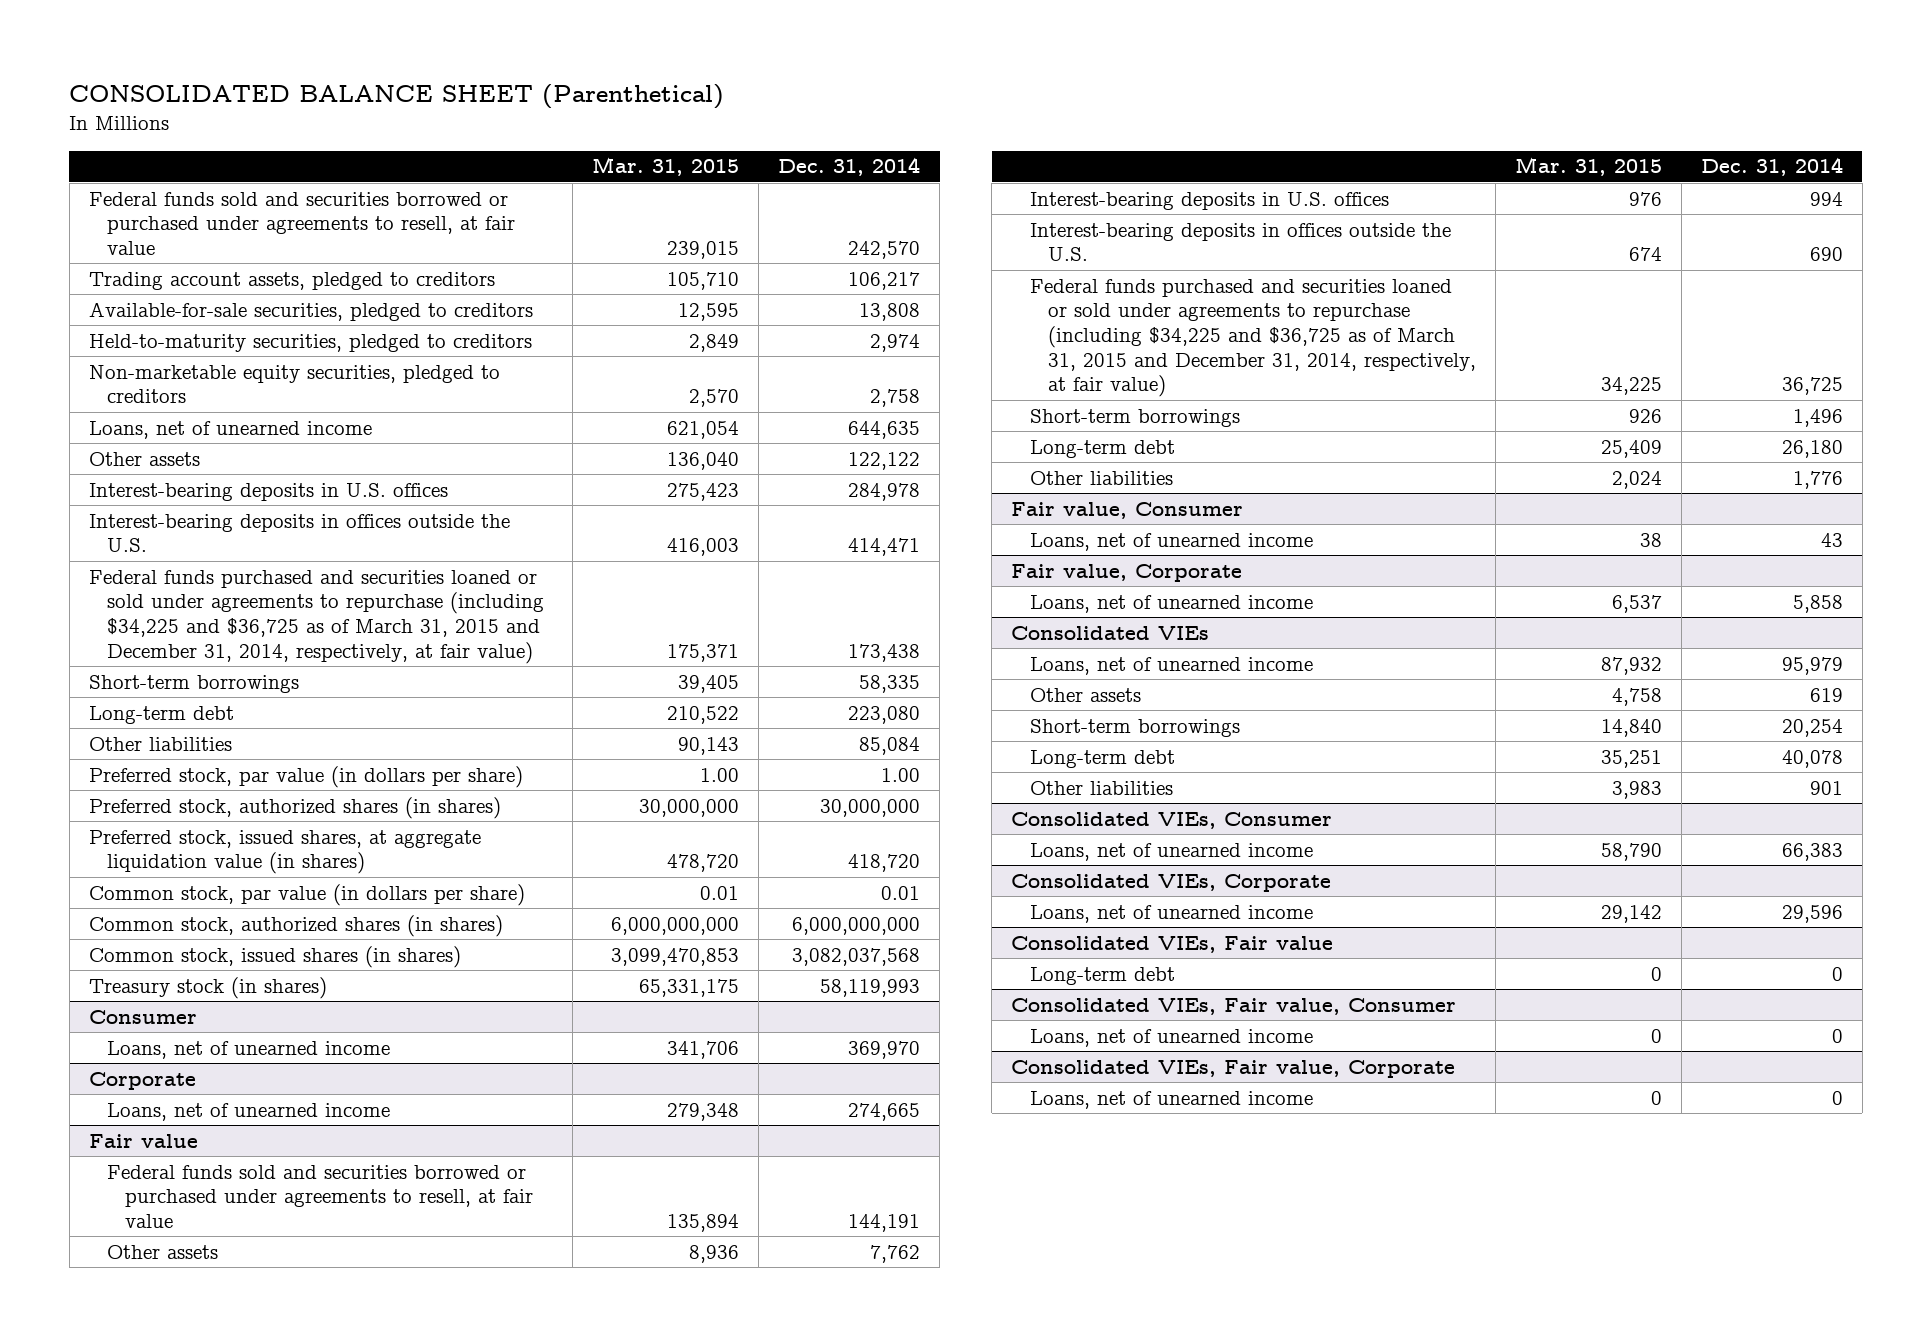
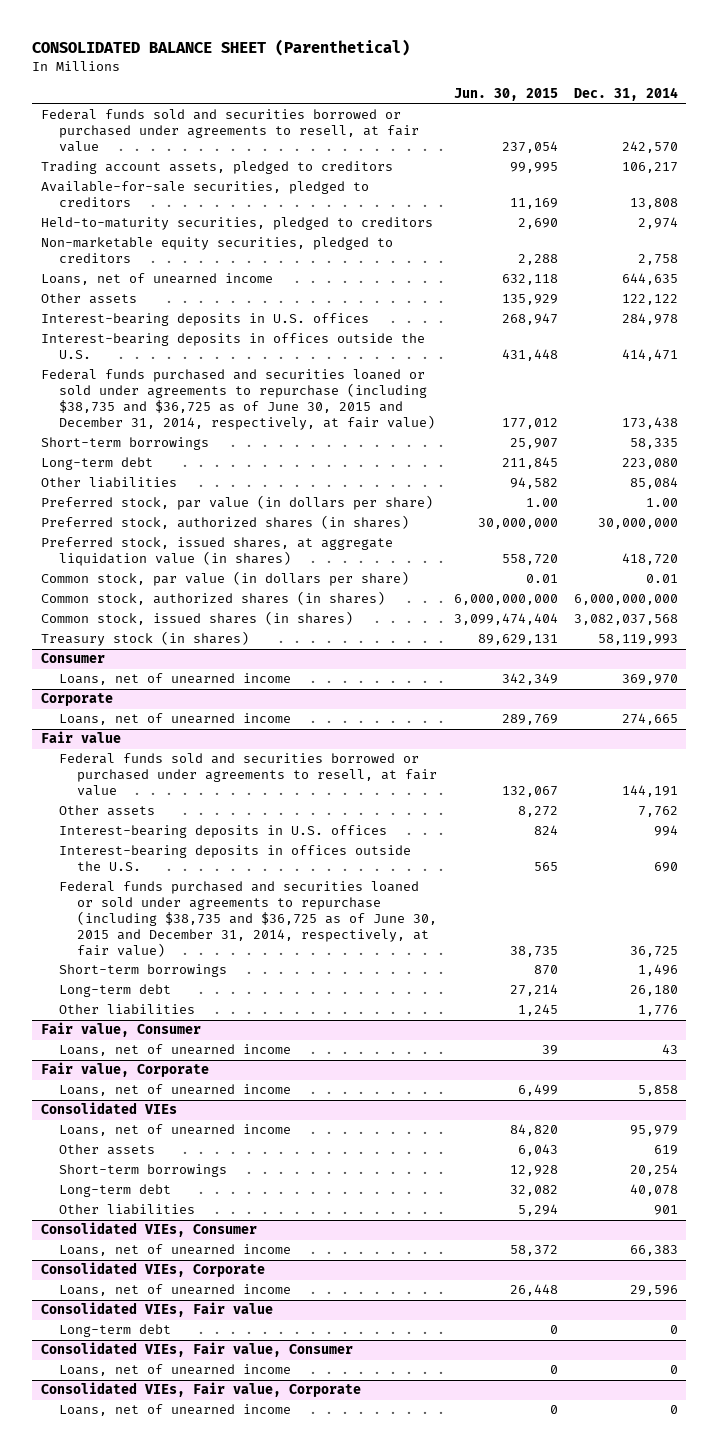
[592,157,740,177] Mar. 31, 2015 -> none
none -> [453,88,558,102] Jun. 30, 2015
[88,569,544,664] Federal funds purchased and securities loaned or sold under agreements to repurchase (including $34,225 and $36,725 as of March 31, 2015 and December 31, 2014, respectively, at fair value) -> [40,369,435,431] Federal funds purchased and securities loaned or sold under agreements to repurchase (including $38,735 and $36,725 as of June 30, 2015 and December 31, 2014, respectively, at fair value)
[1029,278,1477,398] Federal funds purchased and securities loaned or sold under agreements to repurchase (including $34,225 and $36,725 as of March 31, 2015 and December 31, 2014, respectively, at fair value) -> [58,881,438,958] Federal funds purchased and securities loaned or sold under agreements to repurchase (including $38,735 and $36,725 as of June 30, 2015 and December 31, 2014, respectively, at fair value)

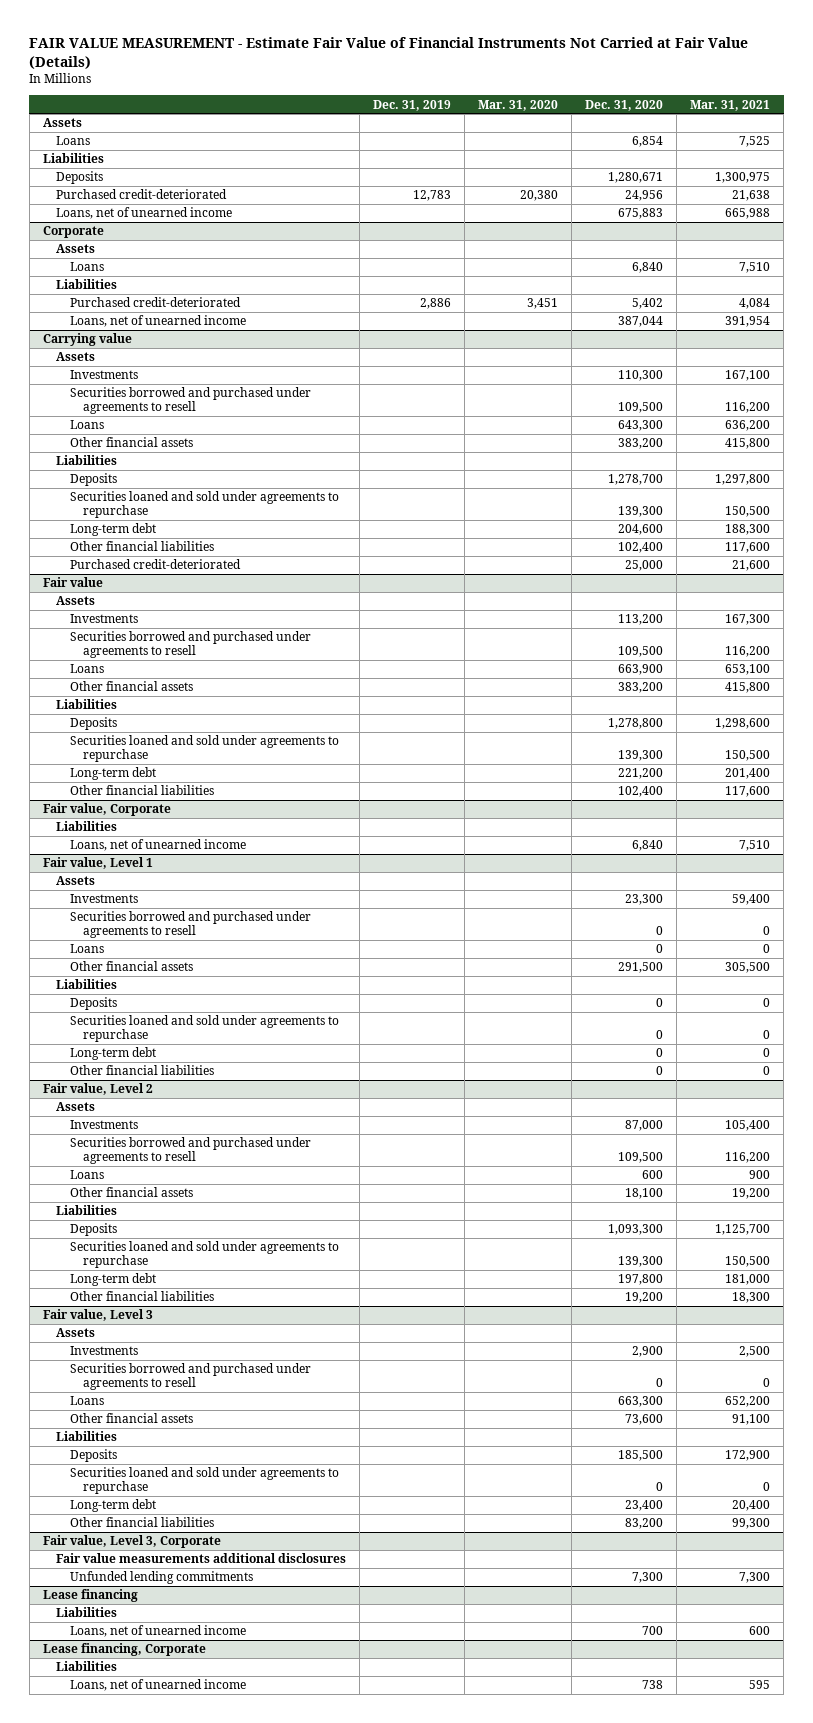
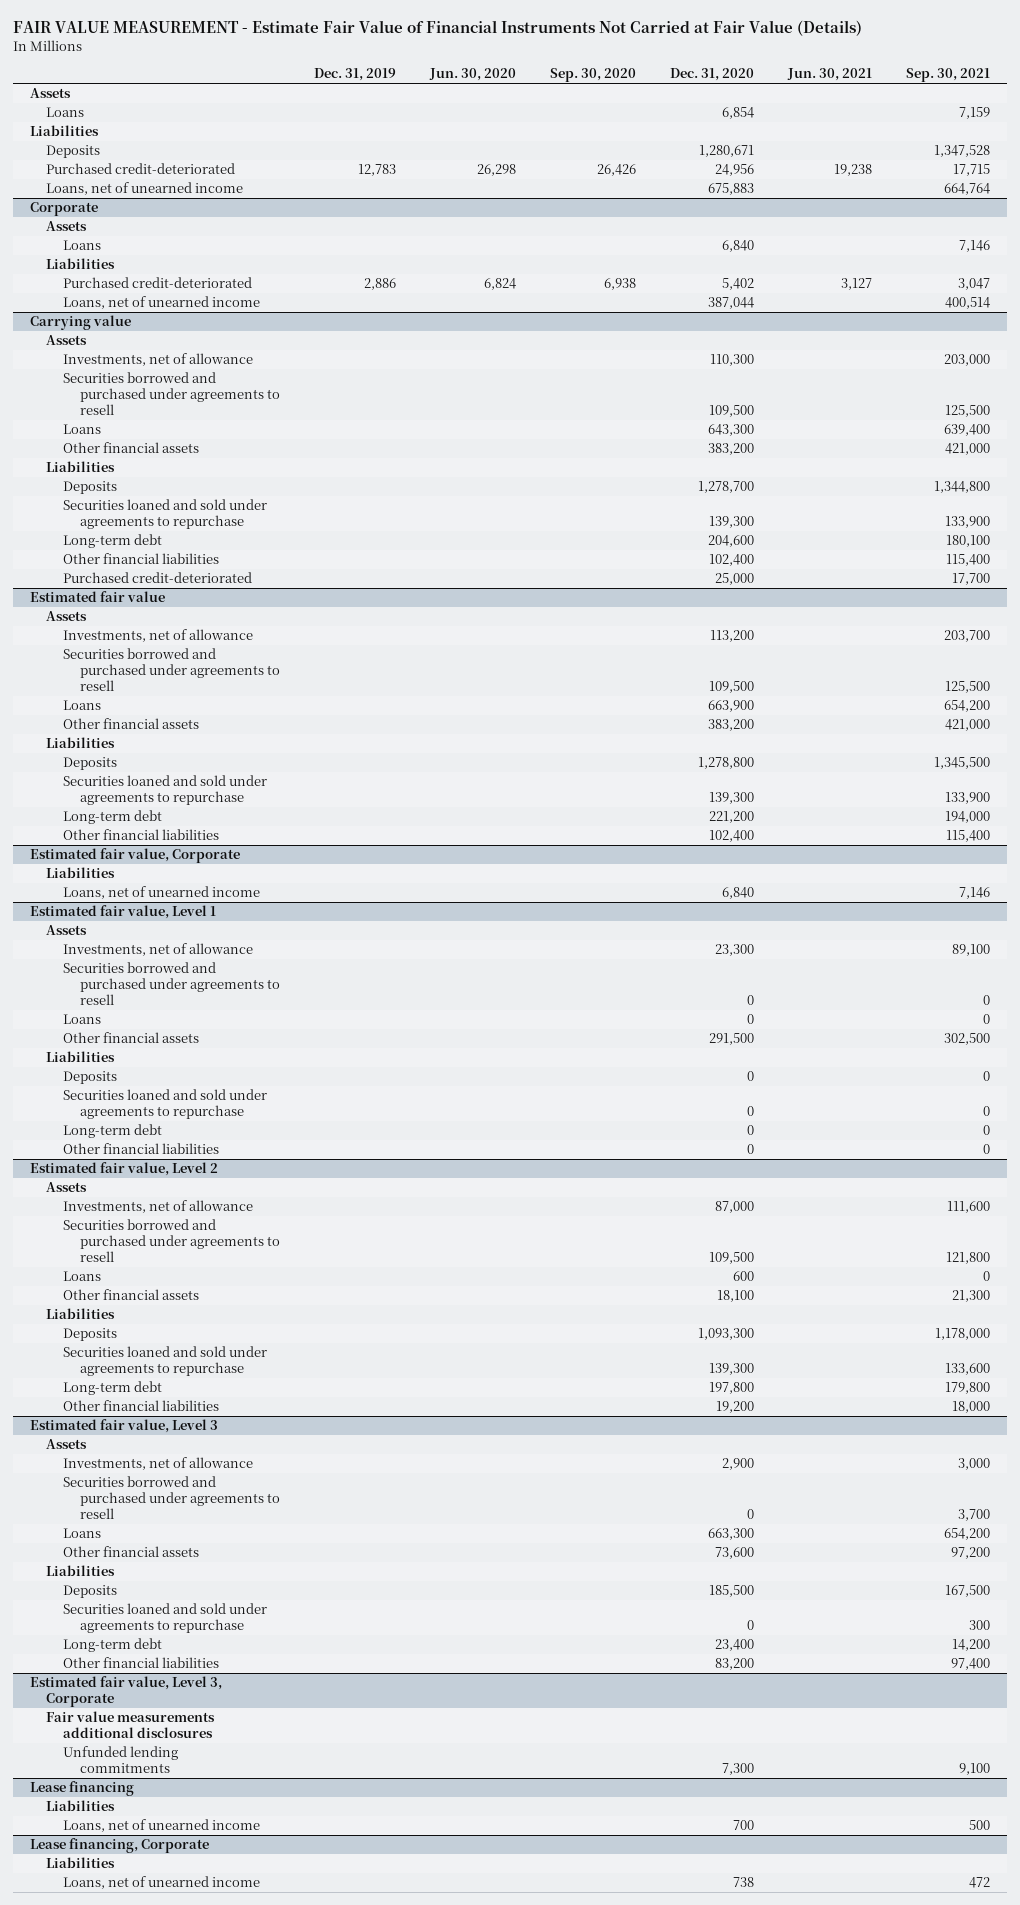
[478,99,559,111] Mar. 31, 2020 -> none
[690,99,771,111] Mar. 31, 2021 -> none
none -> [428,68,516,82] Jun. 30, 2020
none -> [549,68,636,83] Sep. 30, 2020
none -> [787,68,873,82] Jun. 30, 2021
none -> [906,68,991,83] Sep. 30, 2021
[69,370,138,380] Investments -> [63,353,254,367] Investments, net of allowance
[42,577,103,588] Fair value -> [29,591,165,603] Estimated fair value
[69,614,138,624] Investments -> [63,629,254,643] Investments, net of allowance
[42,803,171,817] Fair value, Corporate -> [29,848,240,864] Estimated fair value, Corporate
[42,857,153,870] Fair value, Level 1 -> [29,905,216,920] Estimated fair value, Level 1
[69,894,138,904] Investments -> [63,943,254,957] Investments, net of allowance
[42,1083,153,1096] Fair value, Level 2 -> [29,1162,218,1177] Estimated fair value, Level 2
[69,1120,138,1130] Investments -> [63,1200,254,1214] Investments, net of allowance
[42,1309,153,1322] Fair value, Level 3 -> [29,1419,218,1434] Estimated fair value, Level 3
[69,1346,138,1356] Investments -> [63,1457,254,1471] Investments, net of allowance
[42,1535,221,1549] Fair value, Level 3, Corporate -> [29,1676,222,1708] Estimated fair value, Level 3, Corporate

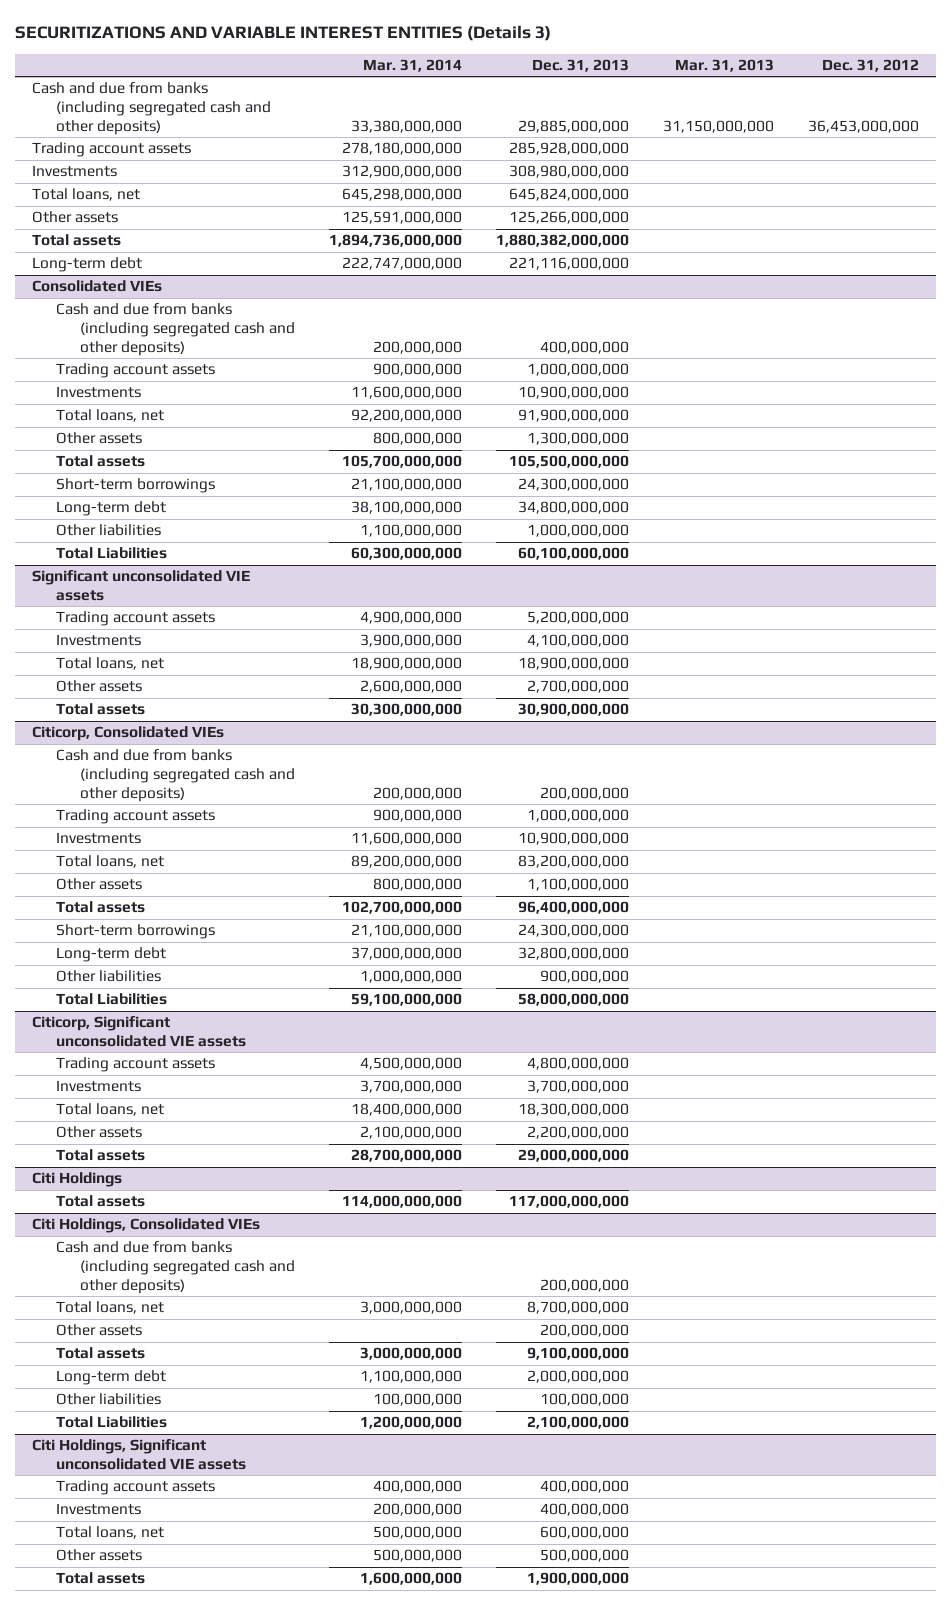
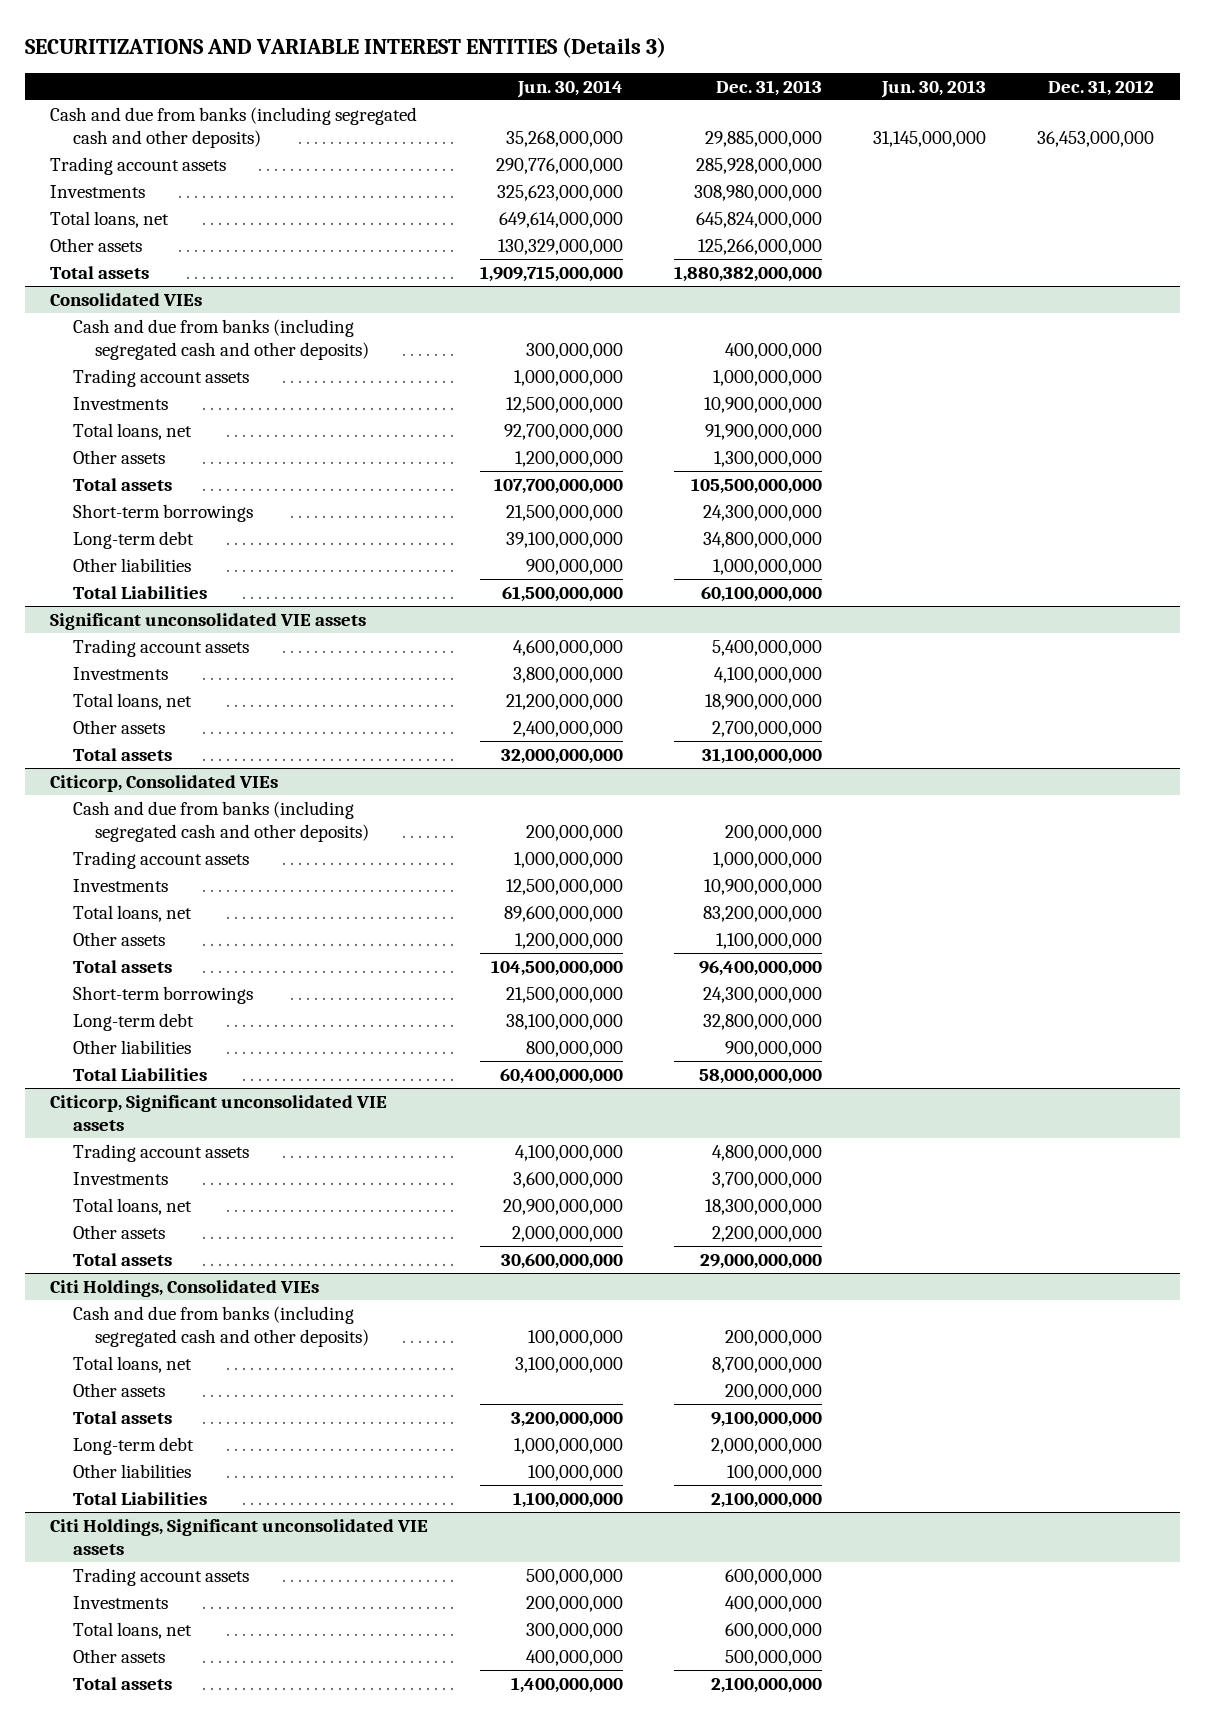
[363,59,463,73] Mar. 31, 2014 -> none
[675,59,775,73] Mar. 31, 2013 -> none
none -> [516,79,623,98] Jun. 30, 2014
none -> [881,79,987,98] Jun. 30, 2013
[31,257,142,273] Long-term debt -> none
[527,611,630,625] 5,200,000,000 -> [711,640,822,657] 5,400,000,000
[518,703,630,717] 30,900,000,000 -> [701,748,822,765] 31,100,000,000
[31,1172,122,1188] Citi Holdings -> none
[56,1195,146,1208] Total assets -> none
[540,1480,630,1494] 400,000,000 -> [724,1569,822,1586] 600,000,000
[527,1572,630,1586] 1,900,000,000 -> [710,1677,822,1694] 2,100,000,000

